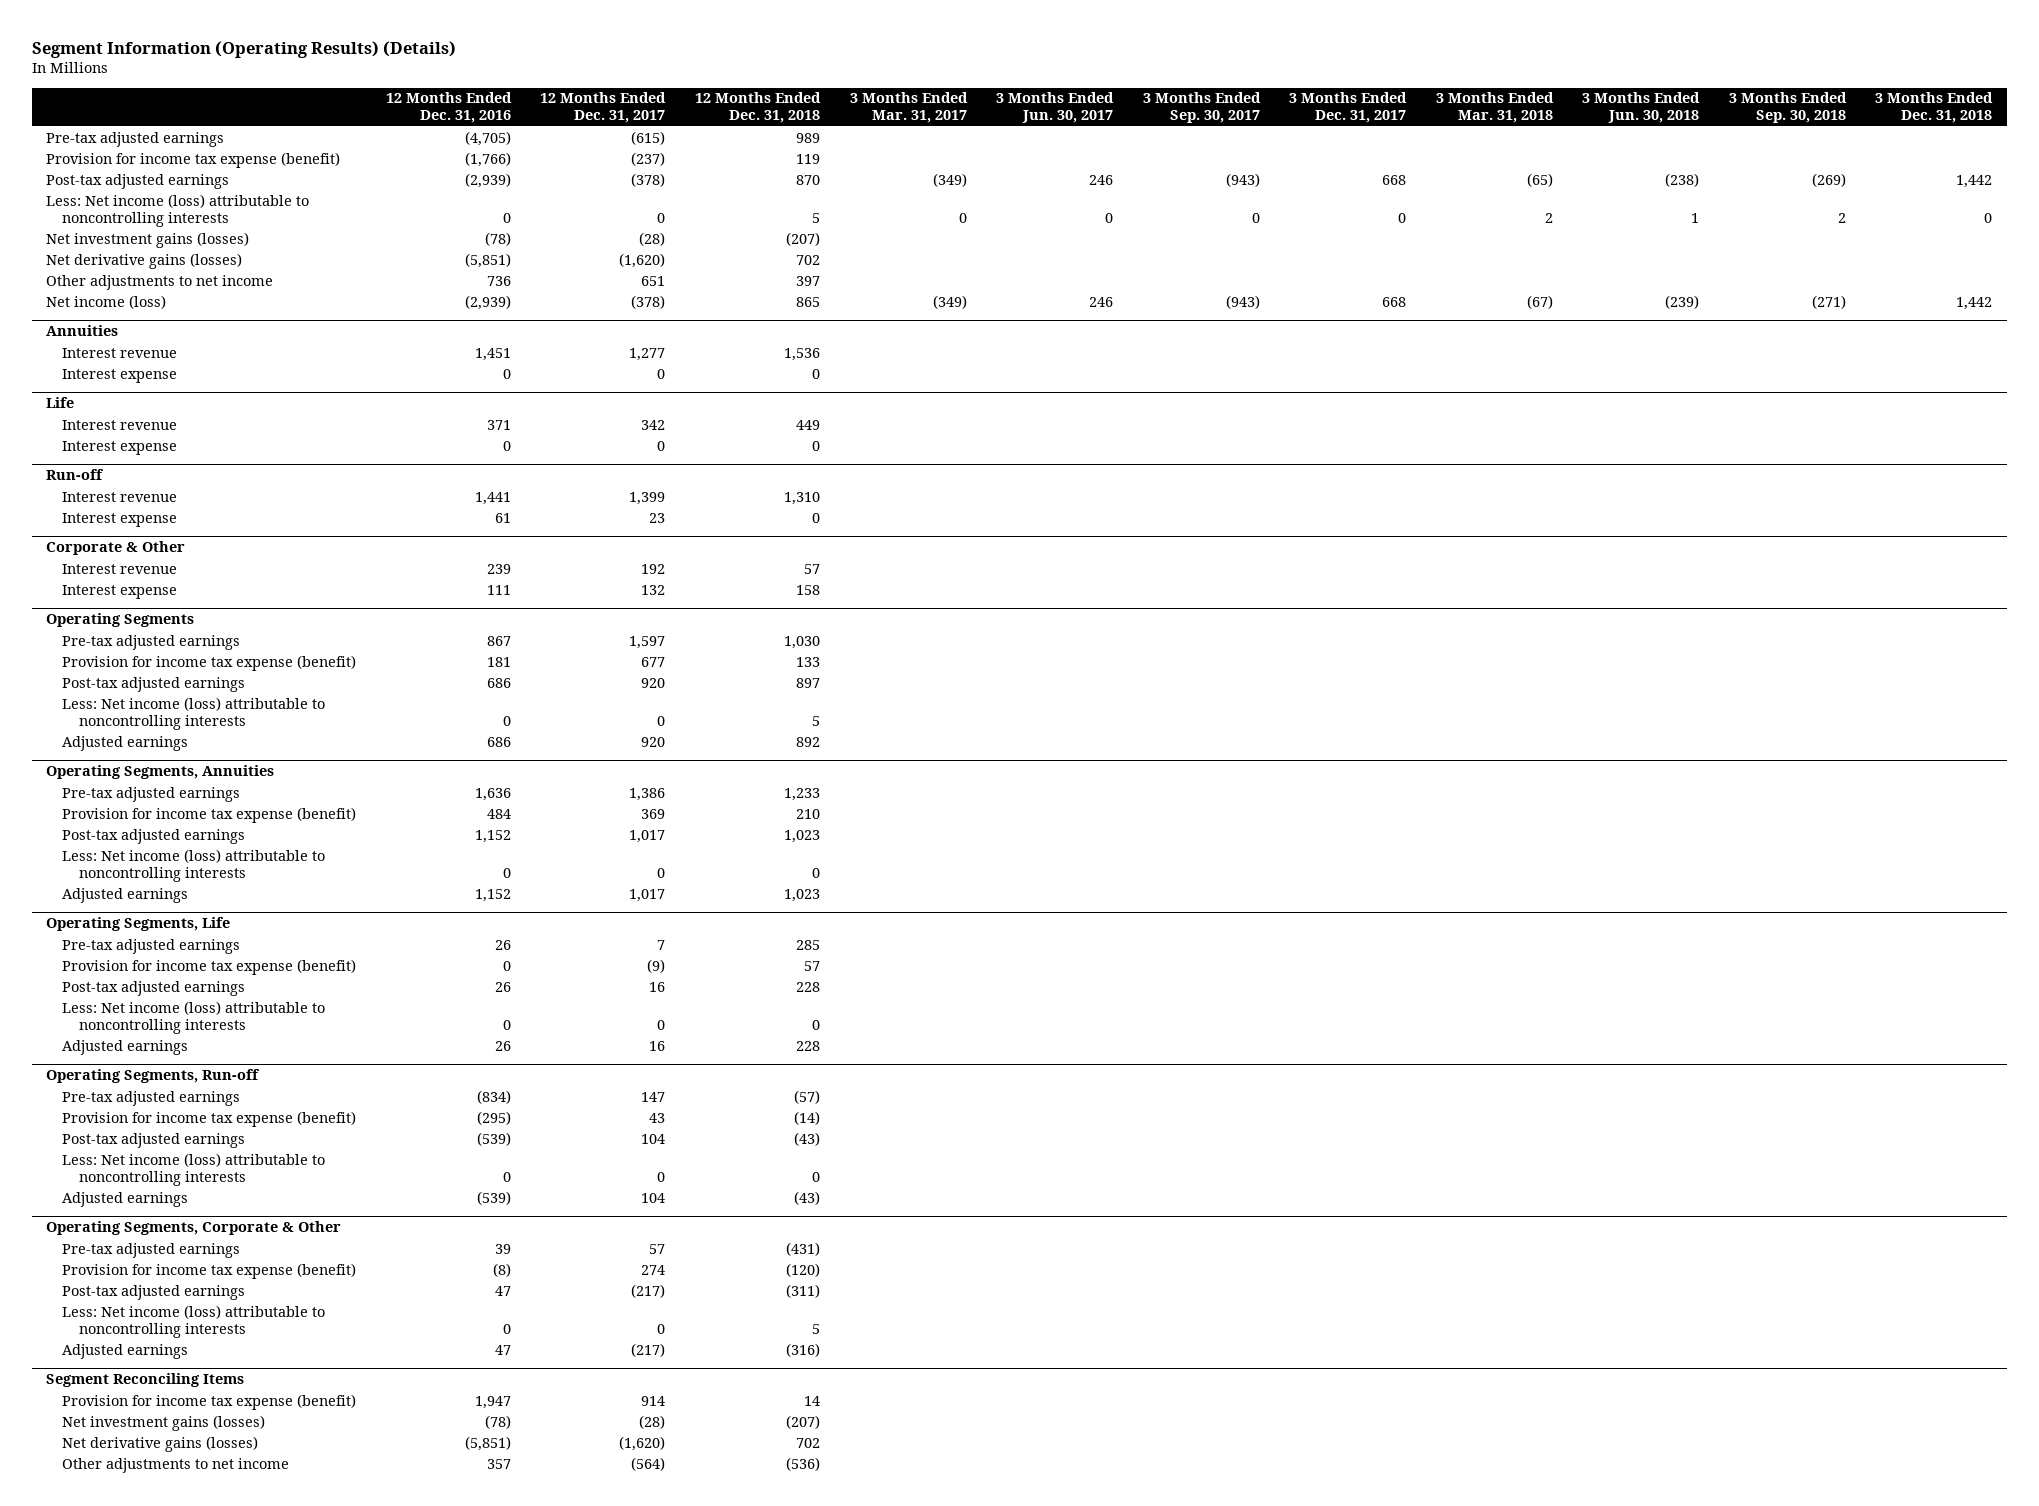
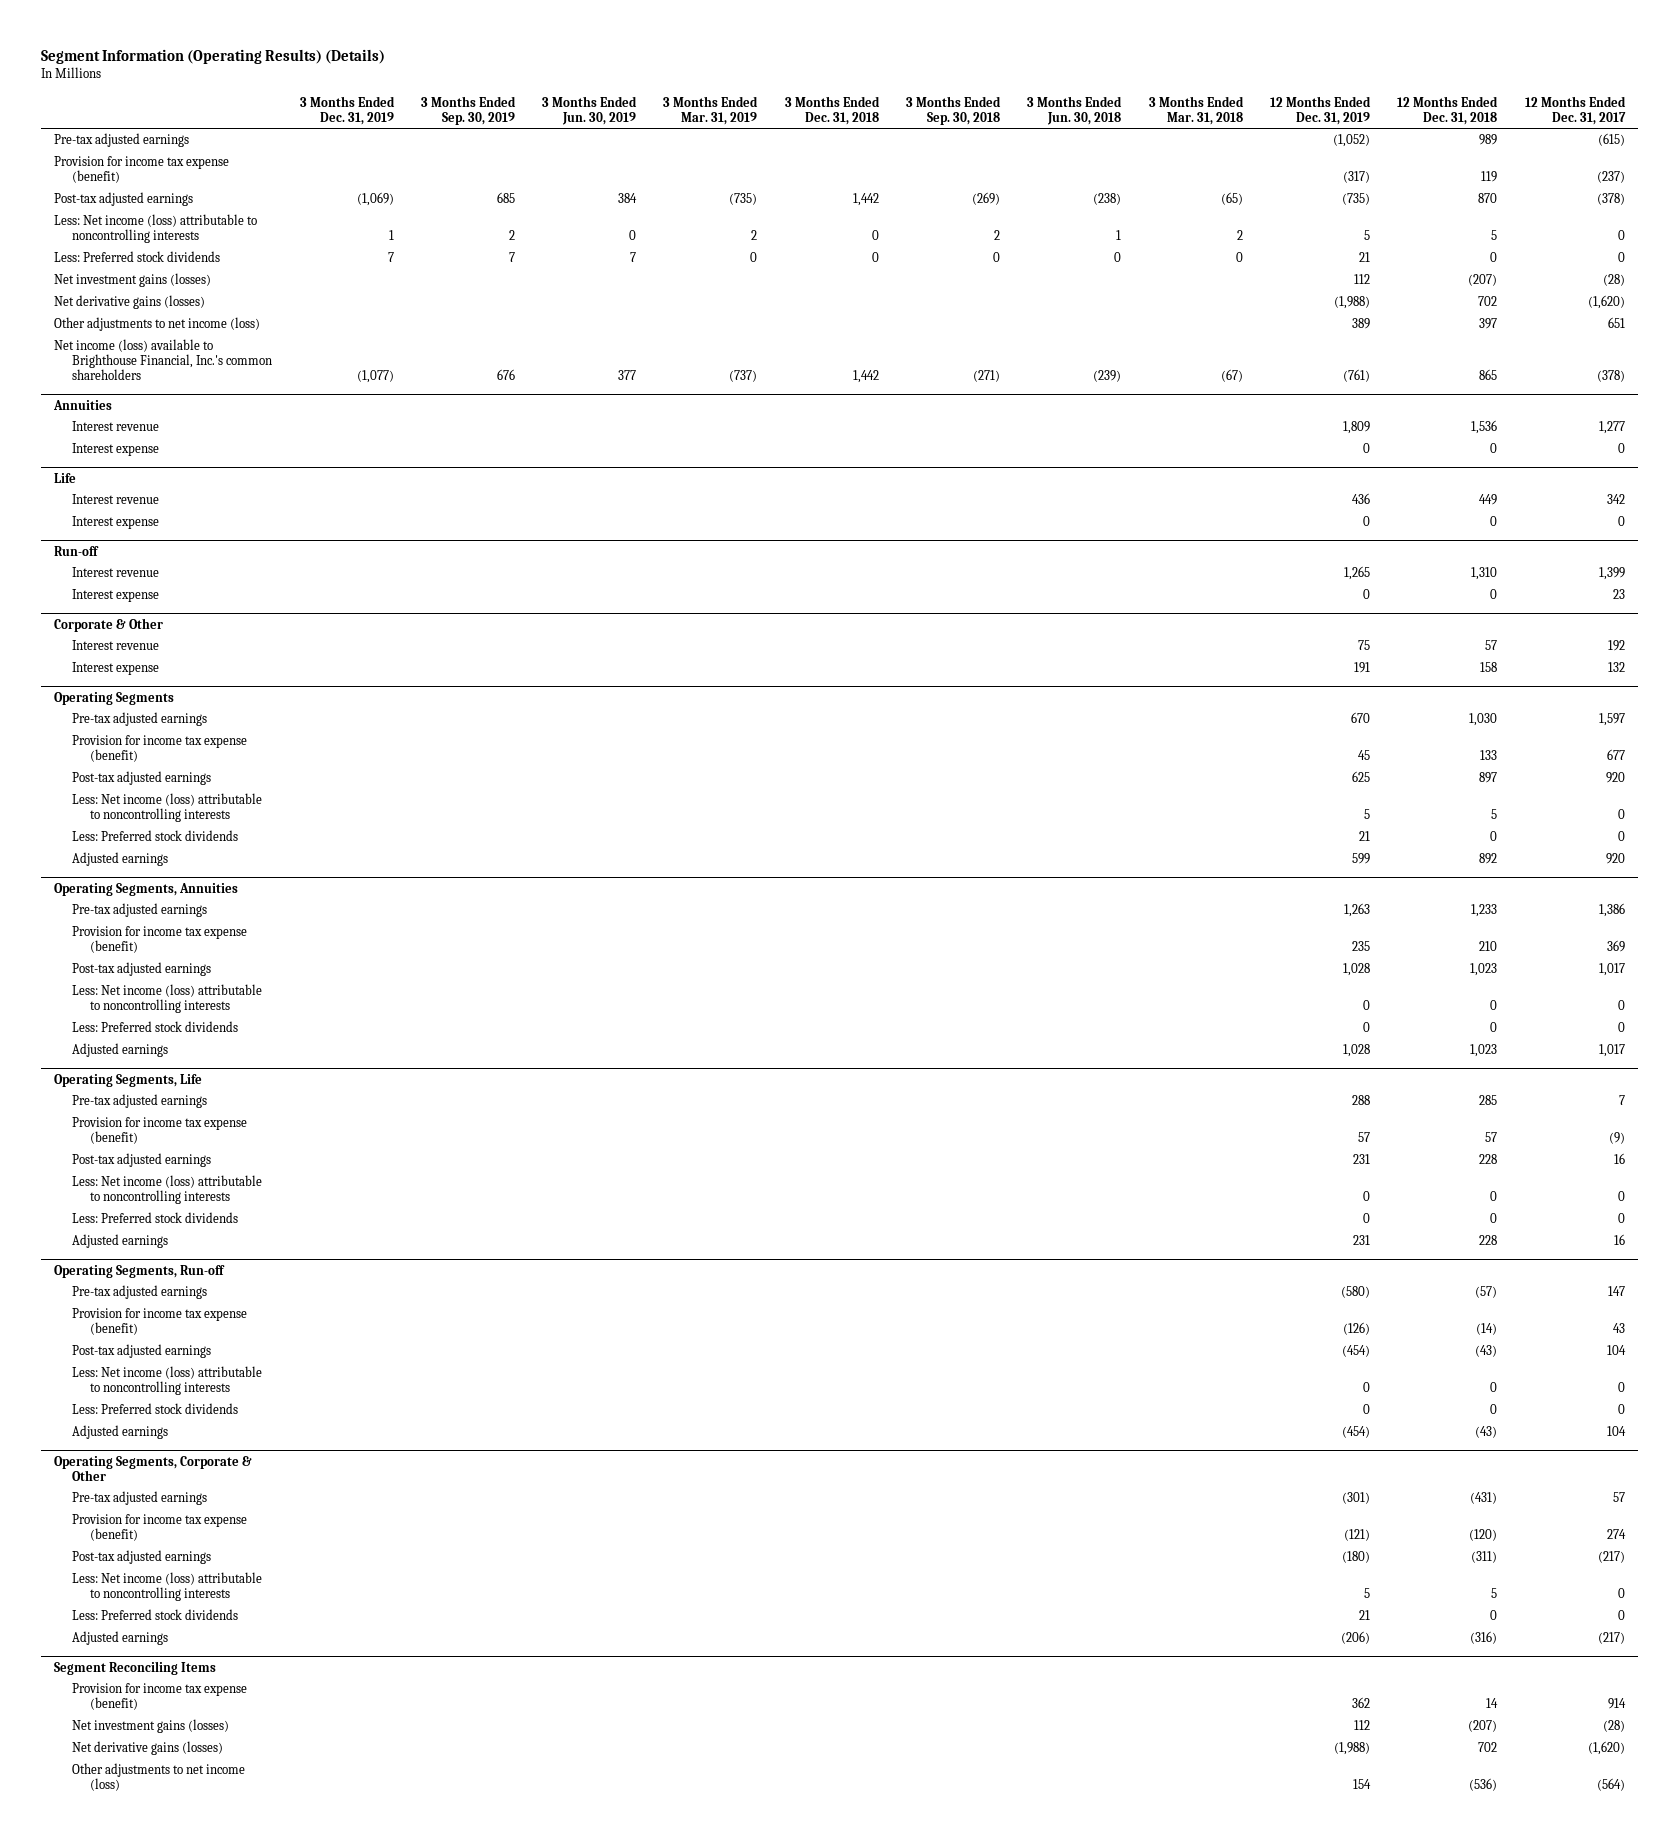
[385,92,512,124] 12 Months Ended Dec. 31, 2016 -> none
[849,92,968,124] 3 Months Ended Mar. 31, 2017 -> none
[996,92,1115,124] 3 Months Ended Jun. 30, 2017 -> none
[1142,92,1261,124] 3 Months Ended Sep. 30, 2017 -> none
[1289,92,1408,124] 3 Months Ended Dec. 31, 2017 -> none
none -> [299,95,395,125] 3 Months Ended Dec. 31, 2019
none -> [420,95,516,125] 3 Months Ended Sep. 30, 2019
none -> [542,95,638,125] 3 Months Ended Jun. 30, 2019
none -> [663,95,759,125] 3 Months Ended Mar. 31, 2019
none -> [1269,95,1371,125] 12 Months Ended Dec. 31, 2019
none -> [54,251,221,263] Less: Preferred stock dividends
[46,274,274,290] Other adjustments to net income -> [54,317,261,332] Other adjustments to net income (loss)
[46,294,167,309] Net income (loss) -> [54,339,273,381] Net income (loss) available to Brighthouse Financial, Inc.'s common shareholders
none -> [72,830,239,842] Less: Preferred stock dividends
none -> [72,1021,239,1033] Less: Preferred stock dividends
none -> [72,1212,239,1224] Less: Preferred stock dividends
none -> [72,1403,239,1415] Less: Preferred stock dividends
none -> [72,1609,239,1621] Less: Preferred stock dividends
[62,1457,290,1473] Other adjustments to net income -> [72,1763,246,1792] Other adjustments to net income (loss)

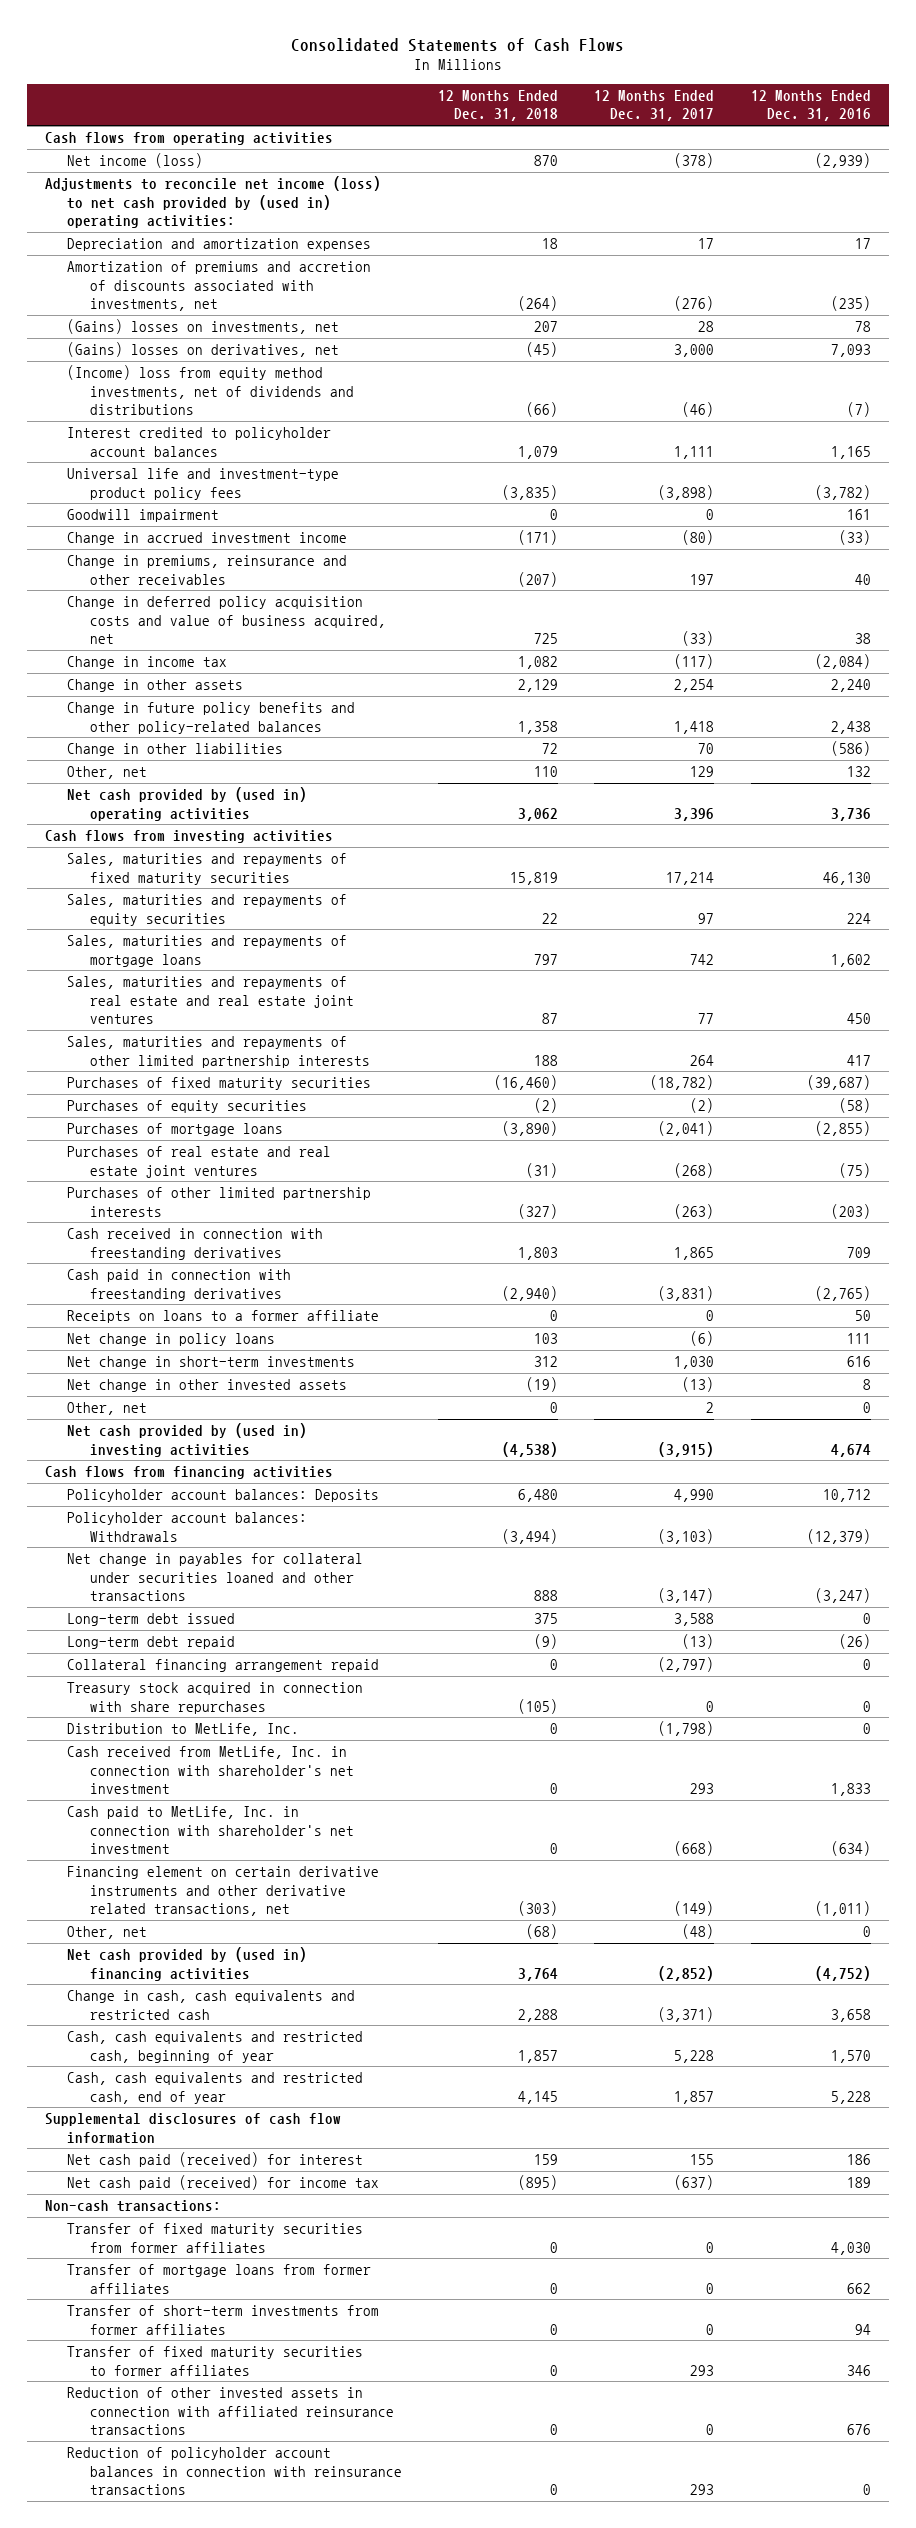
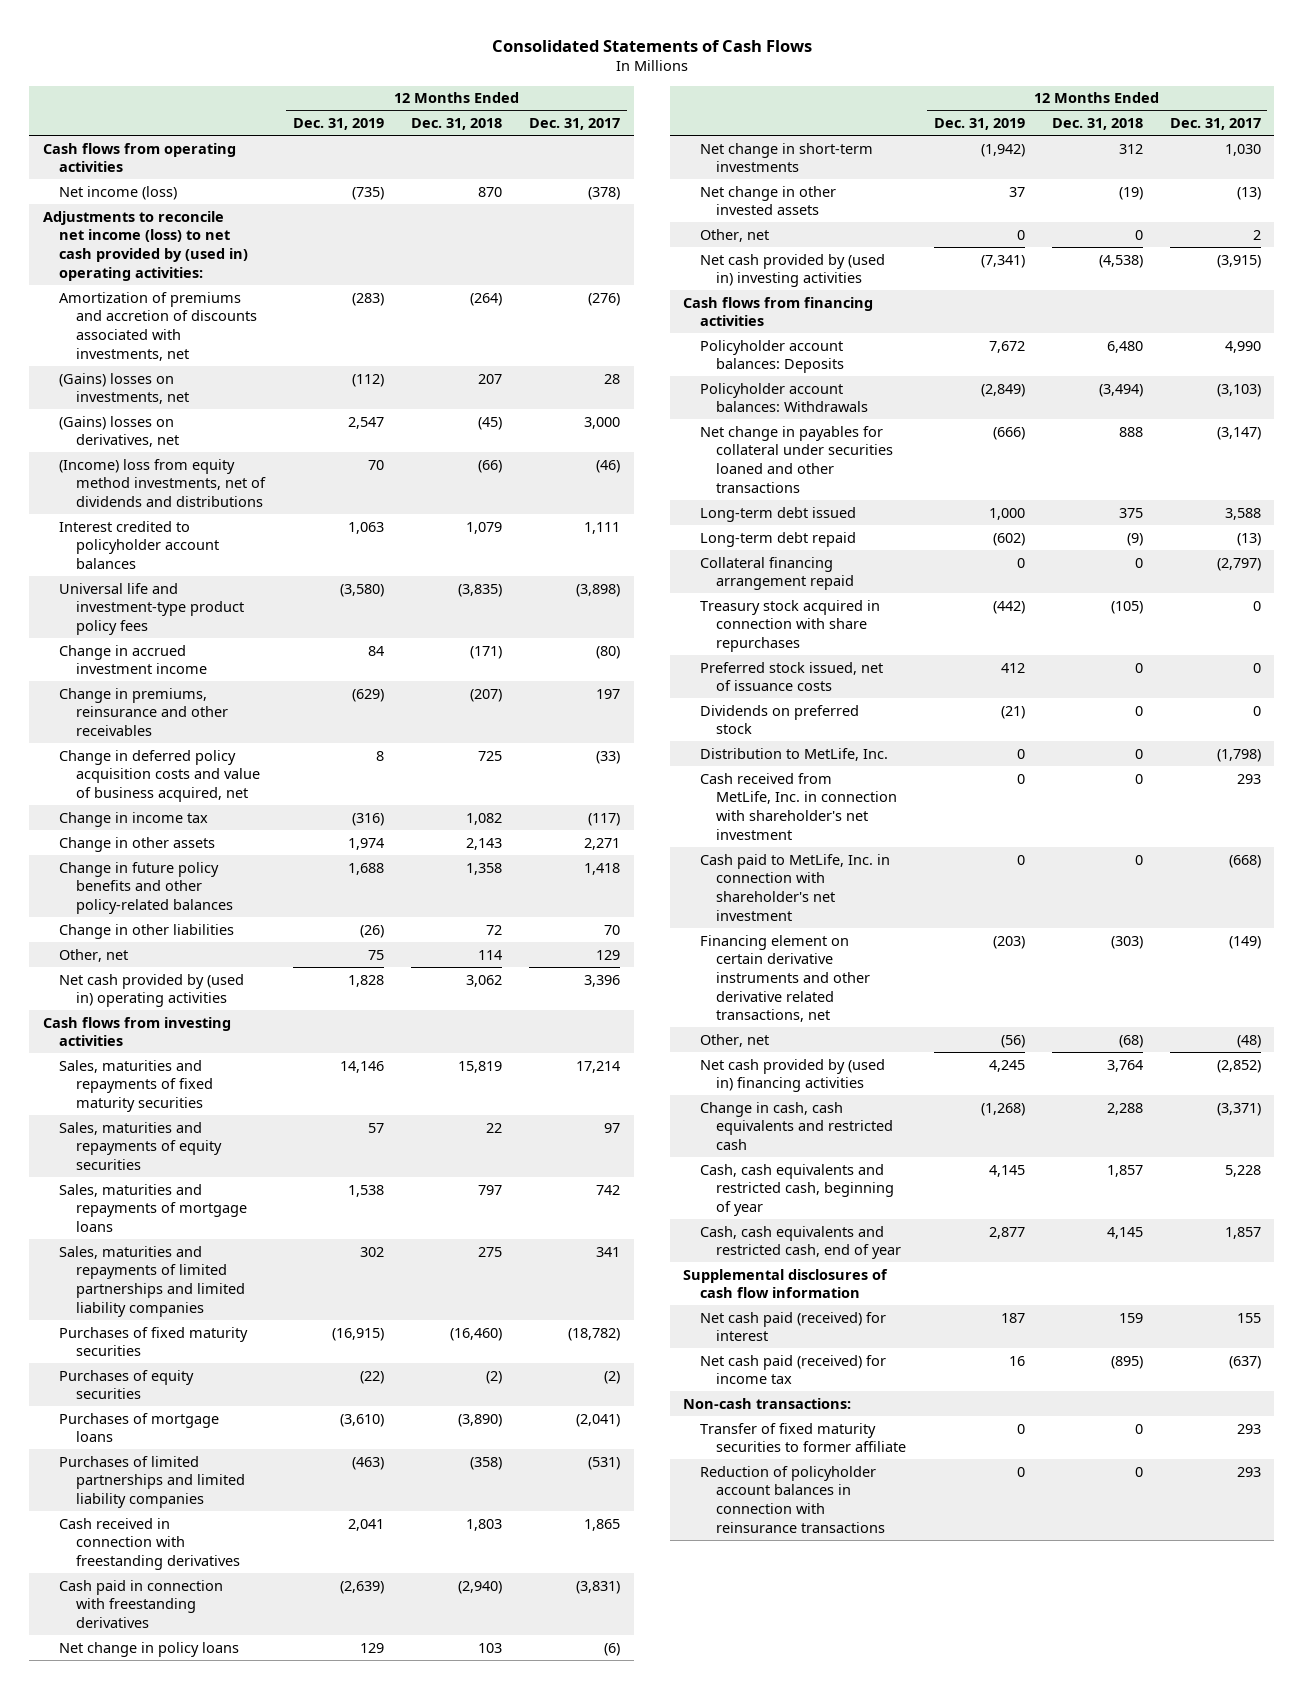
[750,89,871,122] 12 Months Ended Dec. 31, 2016 -> none
none -> [293,118,385,131] Dec. 31, 2019
[67,238,372,252] Depreciation and amortization expenses -> none
[67,509,220,523] Goodwill impairment -> none
[518,679,559,693] 2,129 -> [466,837,503,850] 2,143
[674,679,715,693] 2,254 -> [584,837,621,850] 2,271
[534,766,559,778] 110 -> [478,949,503,960] 114
[67,976,354,1025] Sales, maturities and repayments of real estate and real estate joint ventures -> none
[67,1036,370,1068] Sales, maturities and repayments of other limited partnership interests -> [59,1245,245,1317] Sales, maturities and repayments of limited partnerships and limited liability companies
[534,1054,559,1066] 188 -> [478,1246,503,1257] 275
[690,1054,715,1066] 264 -> [596,1246,621,1257] 341
[67,1146,332,1178] Purchases of real estate and real estate joint ventures -> none
[67,1187,372,1217] Purchases of other limited partnership interests -> [59,1455,245,1508] Purchases of limited partnerships and limited liability companies
[518,1203,559,1219] (327) -> [470,1456,503,1470] (358)
[674,1203,715,1219] (263) -> [588,1456,621,1470] (531)
[67,1310,380,1324] Receipts on loans to a former affiliate -> none
none -> [699,661,883,692] Preferred stock issued, net of issuance costs
none -> [699,704,859,735] Dividends on preferred stock
[67,2223,364,2253] Transfer of fixed maturity securities from former affiliates -> none
[67,2264,372,2294] Transfer of mortgage loans from former affiliates -> none
[67,2305,380,2335] Transfer of short-term investments from former affiliates -> none
[67,2387,394,2436] Reduction of other invested assets in connection with affiliated reinsurance transactions -> none
[67,2346,364,2376] Transfer of fixed maturity securities to former affiliates -> [699,1422,907,1453] Transfer of fixed maturity securities to former affiliate

